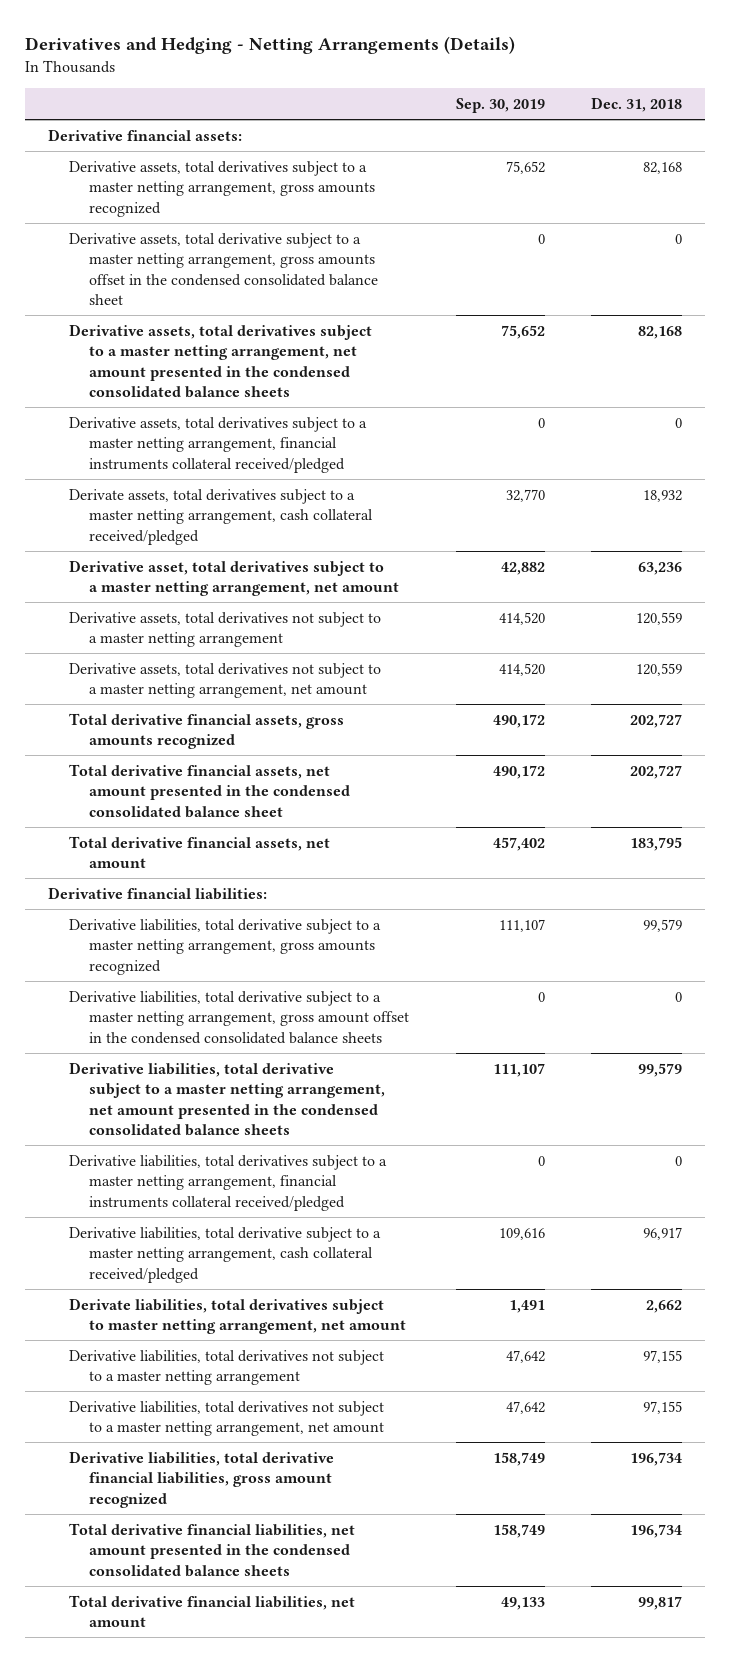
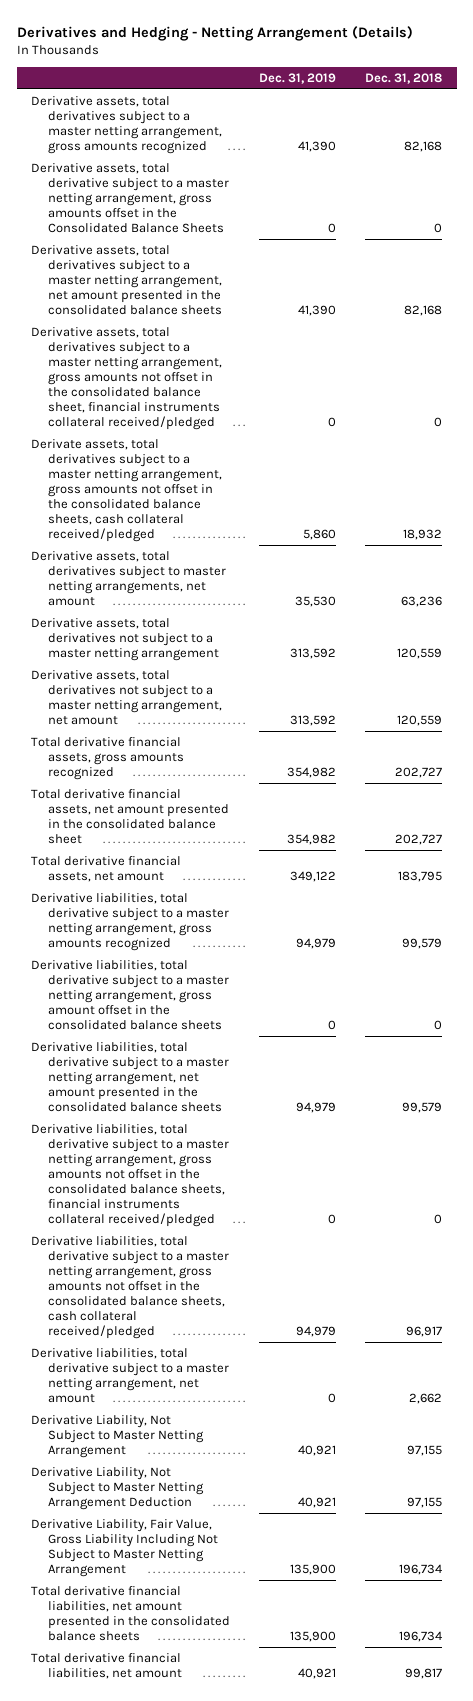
[25,36,516,55] Derivatives and Hedging - Netting Arrangements (Details) -> [16,25,413,41] Derivatives and Hedging - Netting Arrangement (Details)
[455,97,545,113] Sep. 30, 2019 -> none
none -> [259,72,337,84] Dec. 31, 2019
[48,128,243,141] Derivative financial assets: -> none
[68,232,379,305] Derivative assets, total derivative subject to a master netting arrangement, gross amounts offset in the condensed consolidated balance sheet -> [31,163,230,234] Derivative assets, total derivative subject to a master netting arrangement, gross amounts offset in the Consolidated Balance Sheets
[68,323,372,398] Derivative assets, total derivatives subject to a master netting arrangement, net amount presented in the condensed consolidated balance sheets -> [31,245,223,316] Derivative assets, total derivatives subject to a master netting arrangement, net amount presented in the consolidated balance sheets
[68,416,367,473] Derivative assets, total derivatives subject to a master netting arrangement, financial instruments collateral received/pledged -> [31,327,223,431] Derivative assets, total derivatives subject to a master netting arrangement, gross amounts not offset in the consolidated balance sheet, financial instruments collateral received/pledged
[68,488,374,545] Derivate assets, total derivatives subject to a master netting arrangement, cash collateral received/pledged -> [31,439,223,543] Derivate assets, total derivatives subject to a master netting arrangement, gross amounts not offset in the consolidated balance sheets, cash collateral received/pledged
[68,559,400,597] Derivative asset, total derivatives subject to a master netting arrangement, net amount -> [31,551,227,607] Derivative assets, total derivatives subject to master netting arrangements, net amount
[68,763,351,818] Total derivative financial assets, net amount presented in the condensed consolidated balance sheet -> [31,789,230,845] Total derivative financial assets, net amount presented in the consolidated balance sheet
[48,886,268,900] Derivative financial liabilities: -> none
[68,990,410,1044] Derivative liabilities, total derivative subject to a master netting arrangement, gross amount offset in the condensed consolidated balance sheets -> [31,960,230,1031] Derivative liabilities, total derivative subject to a master netting arrangement, gross amount offset in the consolidated balance sheets
[68,1061,386,1136] Derivative liabilities, total derivative subject to a master netting arrangement, net amount presented in the condensed consolidated balance sheets -> [31,1042,230,1113] Derivative liabilities, total derivative subject to a master netting arrangement, net amount presented in the consolidated balance sheets
[68,1154,387,1211] Derivative liabilities, total derivatives subject to a master netting arrangement, financial instruments collateral received/pledged -> [31,1124,230,1228] Derivative liabilities, total derivative subject to a master netting arrangement, gross amounts not offset in the consolidated balance sheets, financial instruments collateral received/pledged
[68,1226,381,1283] Derivative liabilities, total derivative subject to a master netting arrangement, cash collateral received/pledged -> [31,1236,230,1340] Derivative liabilities, total derivative subject to a master netting arrangement, gross amounts not offset in the consolidated balance sheets, cash collateral received/pledged
[68,1297,407,1335] Derivate liabilities, total derivatives subject to master netting arrangement, net amount -> [31,1348,230,1404] Derivative liabilities, total derivative subject to a master netting arrangement, net amount
[68,1349,384,1386] Derivative liabilities, total derivatives not subject to a master netting arrangement -> [31,1415,205,1459] Derivative Liability, Not Subject to Master Netting Arrangement
[68,1400,385,1437] Derivative liabilities, total derivatives not subject to a master netting arrangement, net amount -> [31,1467,205,1511] Derivative Liability, Not Subject to Master Netting Arrangement Deduction
[68,1450,334,1508] Derivative liabilities, total derivative financial liabilities, gross amount recognized -> [31,1519,219,1578] Derivative Liability, Fair Value, Gross Liability Including Not Subject to Master Netting Arrangement
[68,1522,355,1577] Total derivative financial liabilities, net amount presented in the condensed consolidated balance sheets -> [31,1586,231,1642] Total derivative financial liabilities, net amount presented in the consolidated balance sheets

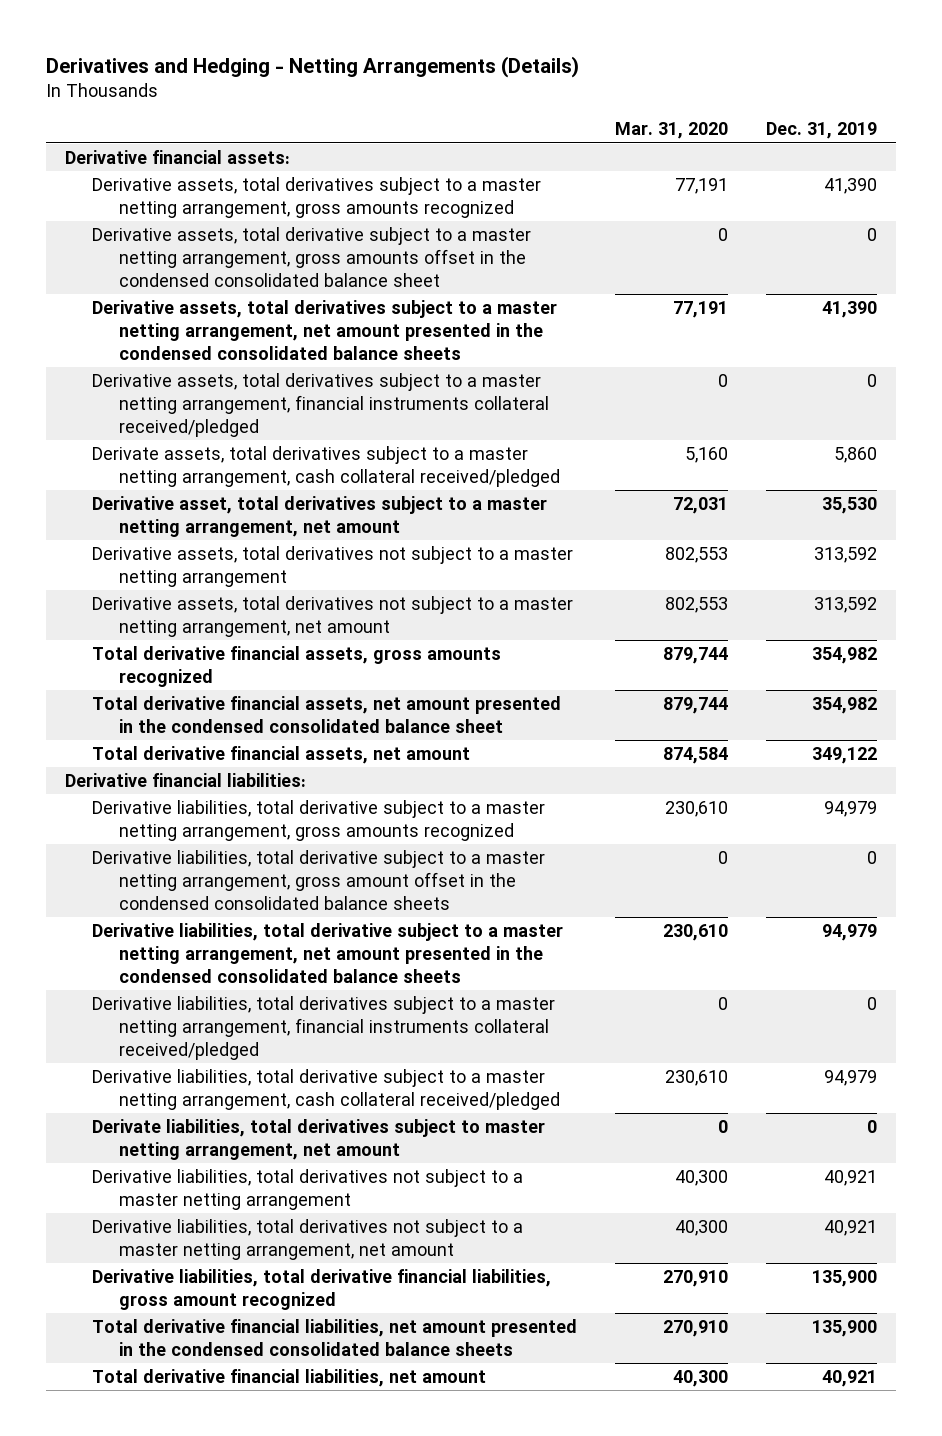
[16,25,413,41] Derivatives and Hedging - Netting Arrangement (Details) -> [45,56,579,79] Derivatives and Hedging - Netting Arrangements (Details)
[365,72,443,84] Dec. 31, 2018 -> none
none -> [615,122,729,140] Mar. 31, 2020
none -> [64,149,290,164] Derivative financial assets:
[31,163,230,234] Derivative assets, total derivative subject to a master netting arrangement, gross amounts offset in the Consolidated Balance Sheets -> [92,226,532,287] Derivative assets, total derivative subject to a master netting arrangement, gross amounts offset in the condensed consolidated balance sheet
[31,245,223,316] Derivative assets, total derivatives subject to a master netting arrangement, net amount presented in the consolidated balance sheets -> [92,299,558,360] Derivative assets, total derivatives subject to a master netting arrangement, net amount presented in the condensed consolidated balance sheets
[31,327,223,431] Derivative assets, total derivatives subject to a master netting arrangement, gross amounts not offset in the consolidated balance sheet, financial instruments collateral received/pledged -> [92,372,550,437] Derivative assets, total derivatives subject to a master netting arrangement, financial instruments collateral received/pledged
[31,439,223,543] Derivate assets, total derivatives subject to a master netting arrangement, gross amounts not offset in the consolidated balance sheets, cash collateral received/pledged -> [92,445,561,487] Derivate assets, total derivatives subject to a master netting arrangement, cash collateral received/pledged
[31,551,227,607] Derivative assets, total derivatives subject to master netting arrangements, net amount -> [92,495,548,537] Derivative asset, total derivatives subject to a master netting arrangement, net amount
[31,789,230,845] Total derivative financial assets, net amount presented in the consolidated balance sheet -> [92,695,562,733] Total derivative financial assets, net amount presented in the condensed consolidated balance sheet
none -> [64,772,306,787] Derivative financial liabilities:
[31,960,230,1031] Derivative liabilities, total derivative subject to a master netting arrangement, gross amount offset in the consolidated balance sheets -> [92,849,546,910] Derivative liabilities, total derivative subject to a master netting arrangement, gross amount offset in the condensed consolidated balance sheets
[31,1042,230,1113] Derivative liabilities, total derivative subject to a master netting arrangement, net amount presented in the consolidated balance sheets -> [92,922,564,983] Derivative liabilities, total derivative subject to a master netting arrangement, net amount presented in the condensed consolidated balance sheets
[31,1124,230,1228] Derivative liabilities, total derivative subject to a master netting arrangement, gross amounts not offset in the consolidated balance sheets, financial instruments collateral received/pledged -> [92,995,556,1060] Derivative liabilities, total derivatives subject to a master netting arrangement, financial instruments collateral received/pledged
[31,1236,230,1340] Derivative liabilities, total derivative subject to a master netting arrangement, gross amounts not offset in the consolidated balance sheets, cash collateral received/pledged -> [92,1068,561,1110] Derivative liabilities, total derivative subject to a master netting arrangement, cash collateral received/pledged
[31,1348,230,1404] Derivative liabilities, total derivative subject to a master netting arrangement, net amount -> [92,1118,546,1160] Derivate liabilities, total derivatives subject to master netting arrangement, net amount
[31,1415,205,1459] Derivative Liability, Not Subject to Master Netting Arrangement -> [92,1168,524,1210] Derivative liabilities, total derivatives not subject to a master netting arrangement
[31,1467,205,1511] Derivative Liability, Not Subject to Master Netting Arrangement Deduction -> [92,1218,524,1260] Derivative liabilities, total derivatives not subject to a master netting arrangement, net amount
[31,1519,219,1578] Derivative Liability, Fair Value, Gross Liability Including Not Subject to Master Netting Arrangement -> [92,1268,552,1310] Derivative liabilities, total derivative financial liabilities, gross amount recognized
[31,1586,231,1642] Total derivative financial liabilities, net amount presented in the consolidated balance sheets -> [92,1318,578,1356] Total derivative financial liabilities, net amount presented in the condensed consolidated balance sheets

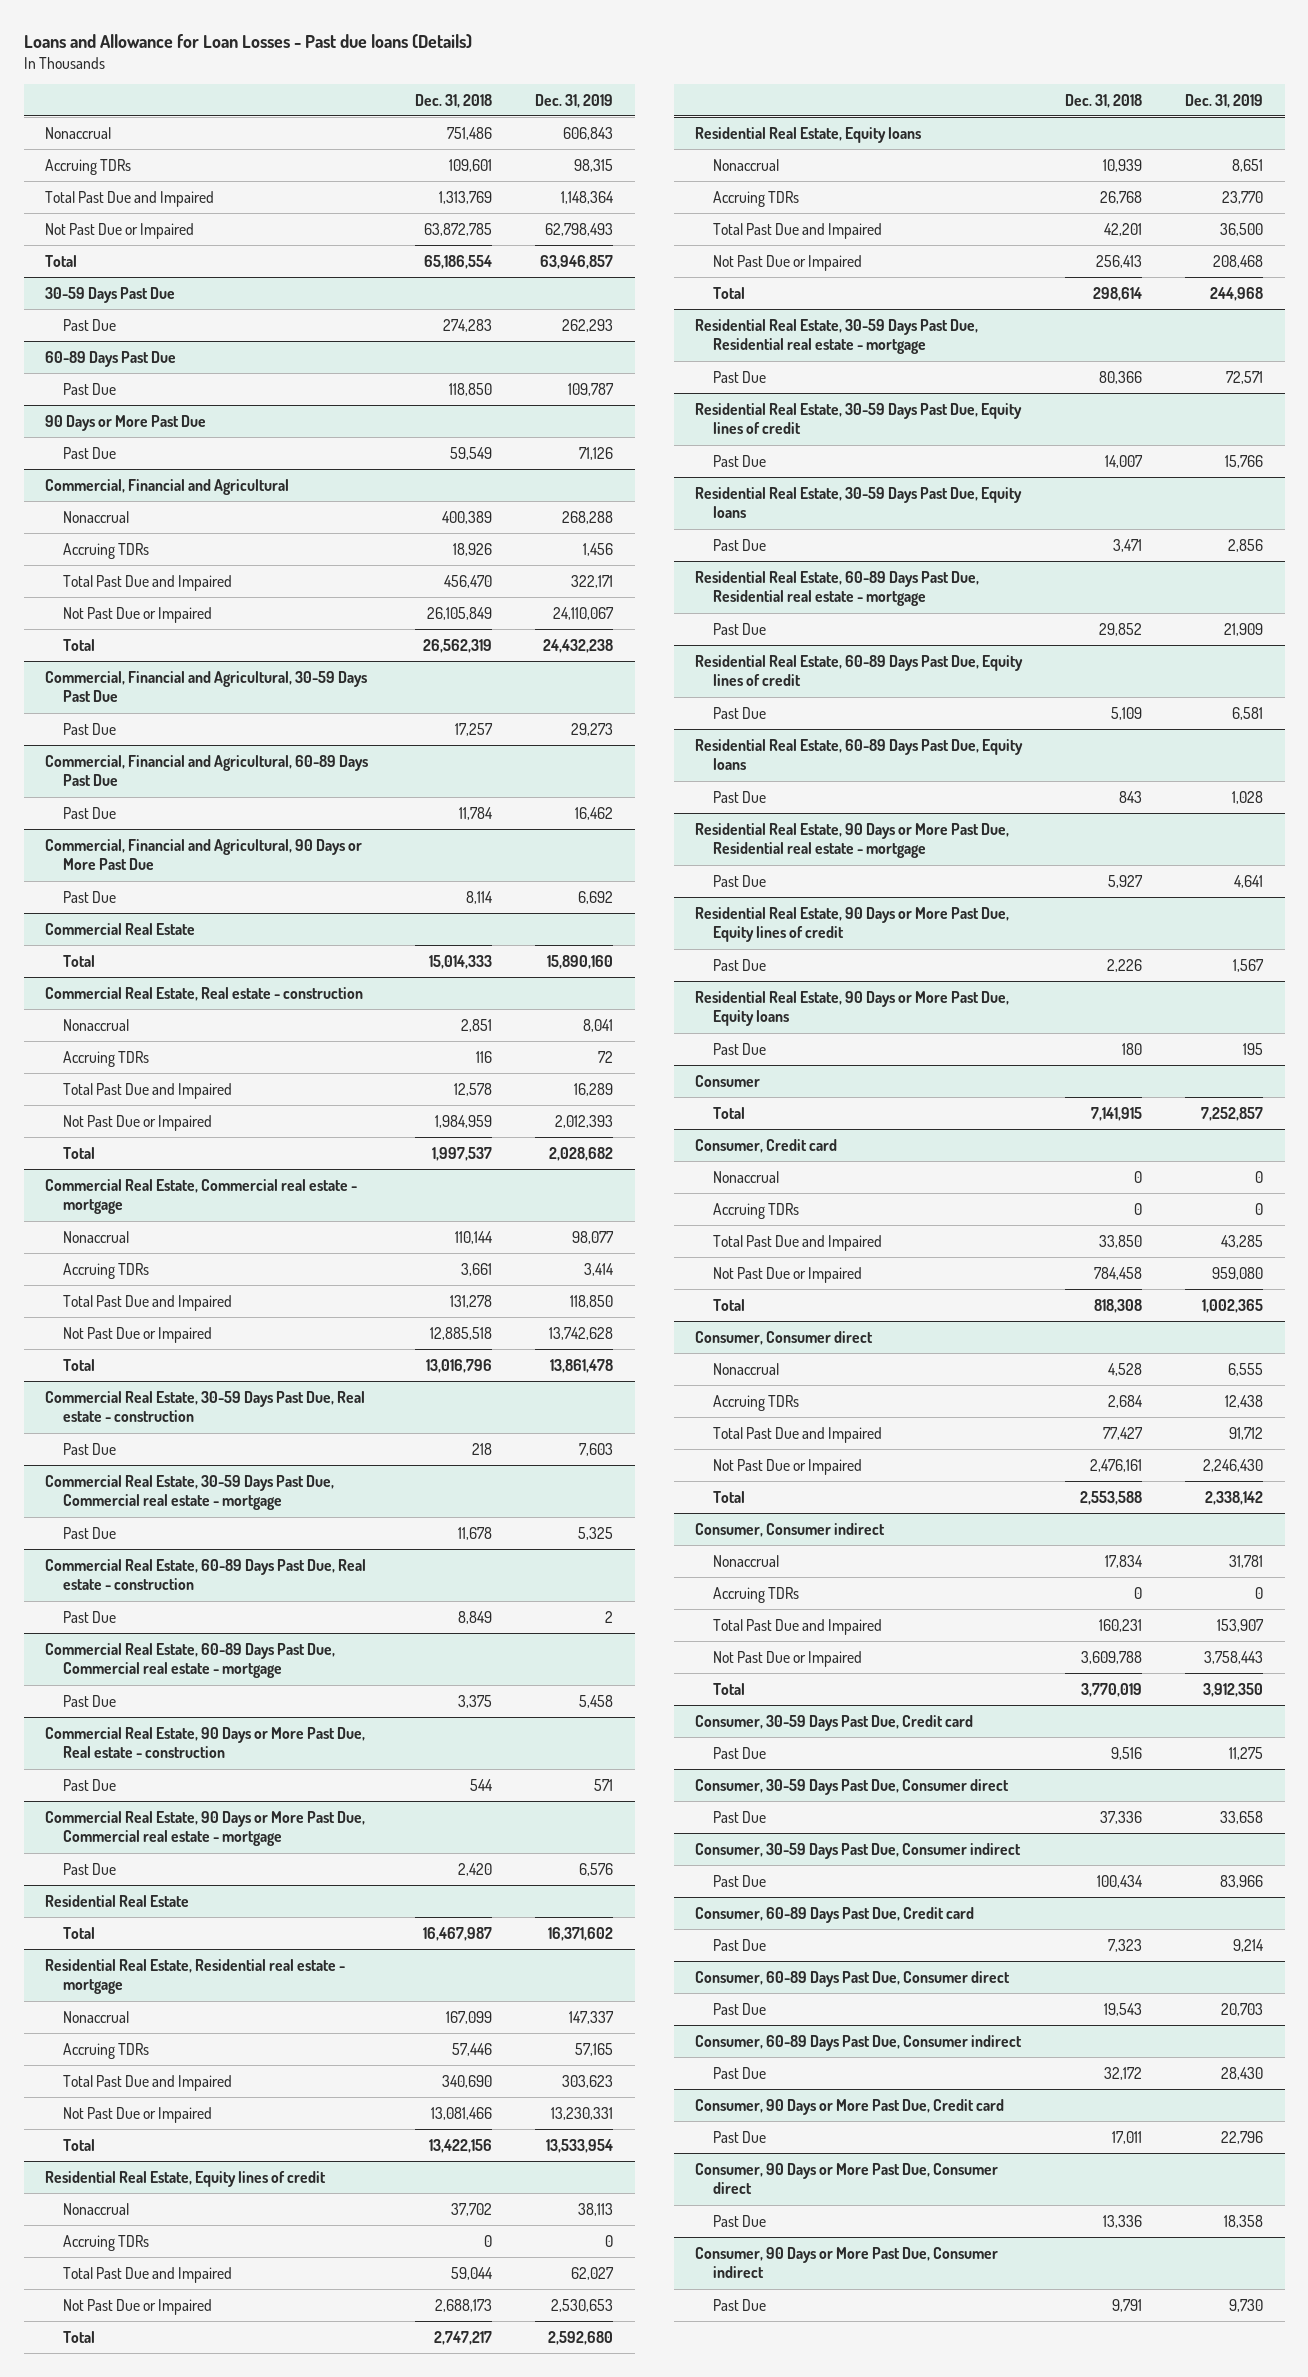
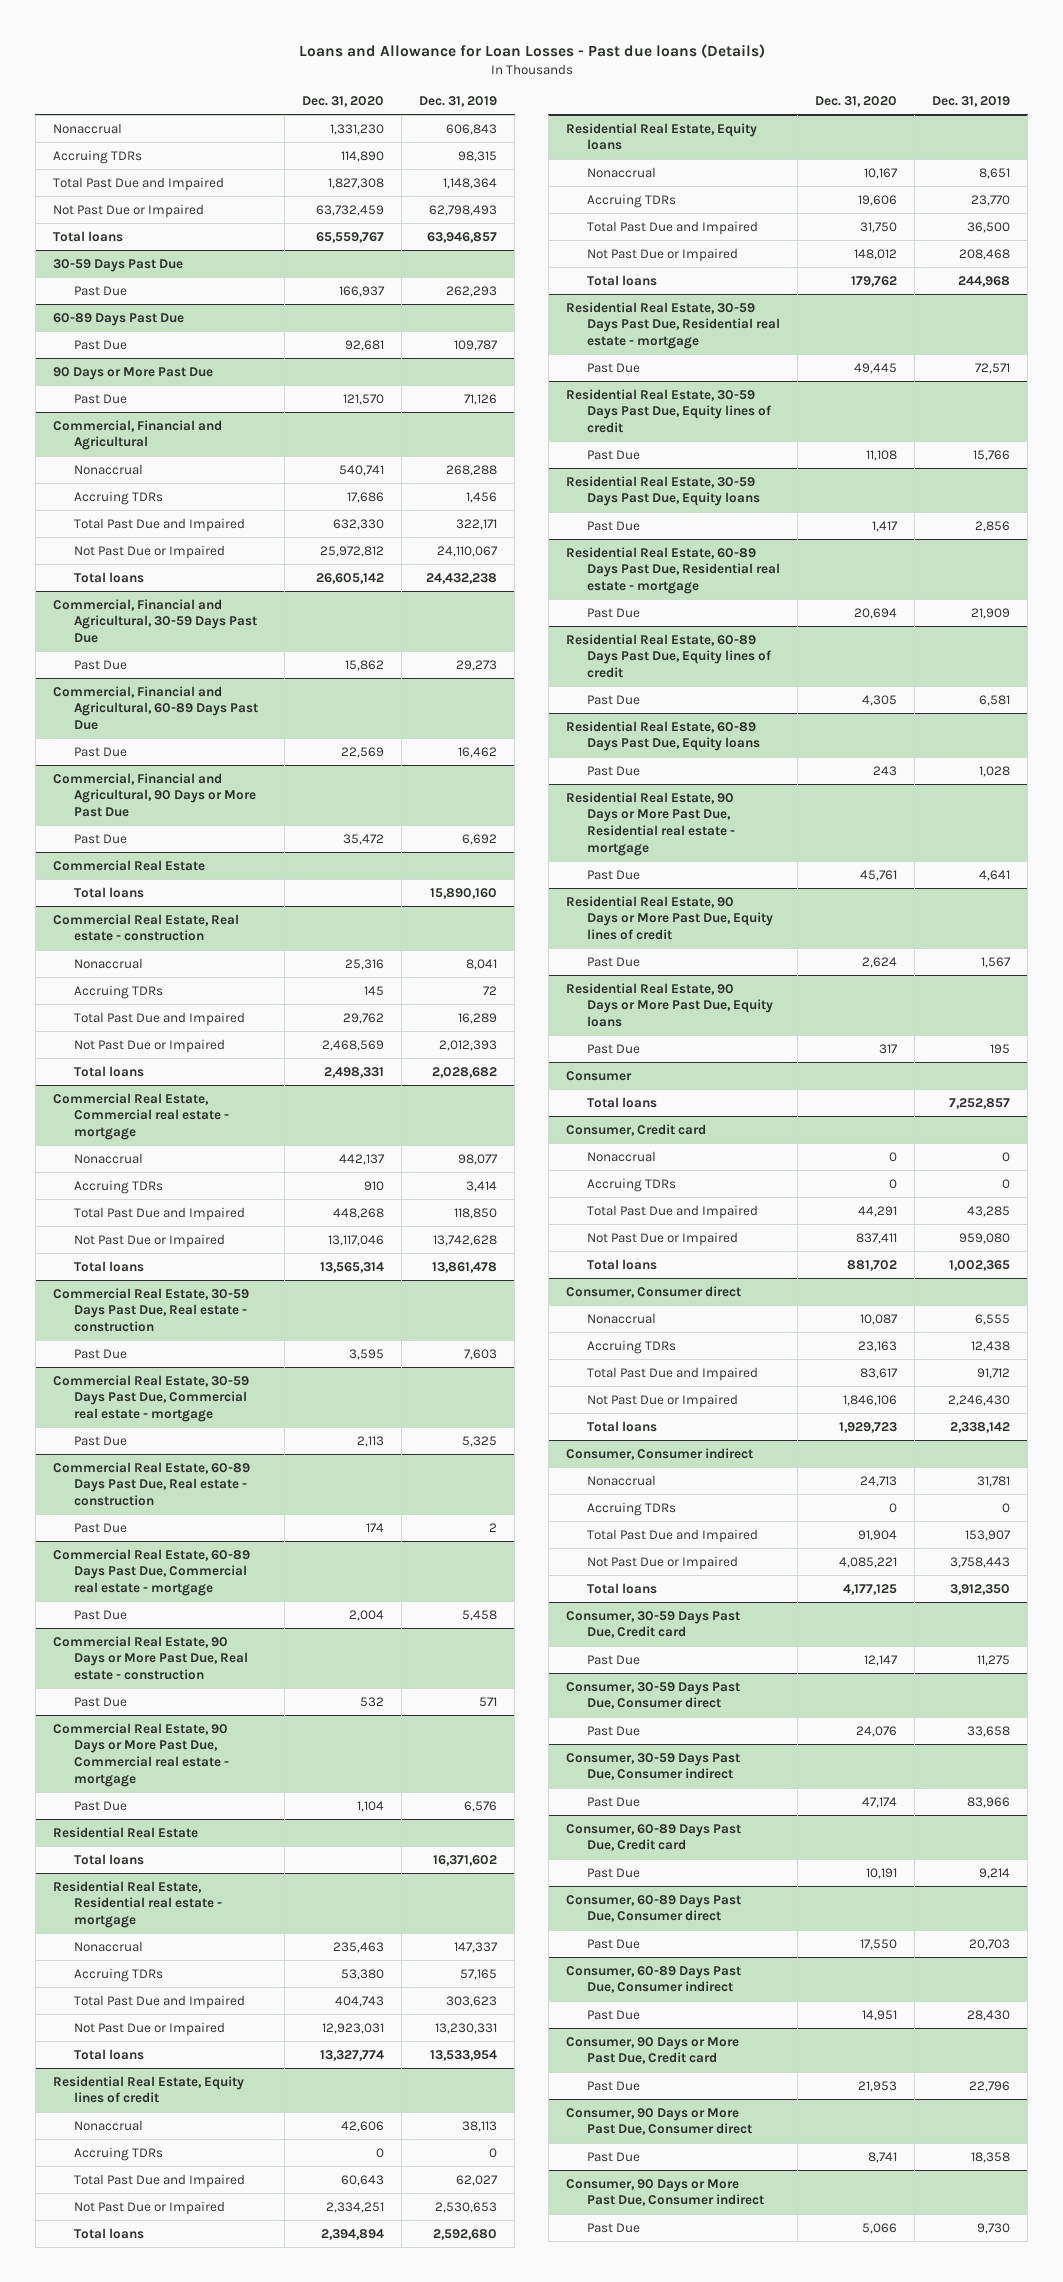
[415,93,493,108] Dec. 31, 2018 -> none
none -> [302,95,385,107] Dec. 31, 2020
[45,254,78,267] Total -> [52,230,123,242] Total loans
[62,638,95,651] Total -> [73,571,144,583] Total loans
[62,954,95,967] Total -> [73,886,144,898] Total loans
[62,1146,95,1159] Total -> [73,1065,144,1077] Total loans
[62,1358,95,1371] Total -> [73,1260,144,1272] Total loans
[62,1926,95,1939] Total -> [73,1853,144,1865] Total loans
[62,2138,95,2151] Total -> [73,2048,144,2060] Total loans
[62,2330,95,2343] Total -> [73,2227,144,2239] Total loans
[712,286,745,299] Total -> [586,274,657,286] Total loans
[712,1106,745,1119] Total -> [586,1096,657,1108] Total loans
[712,1298,745,1311] Total -> [586,1258,657,1270] Total loans
[712,1490,745,1503] Total -> [586,1420,657,1432] Total loans
[712,1682,745,1695] Total -> [586,1582,657,1594] Total loans

